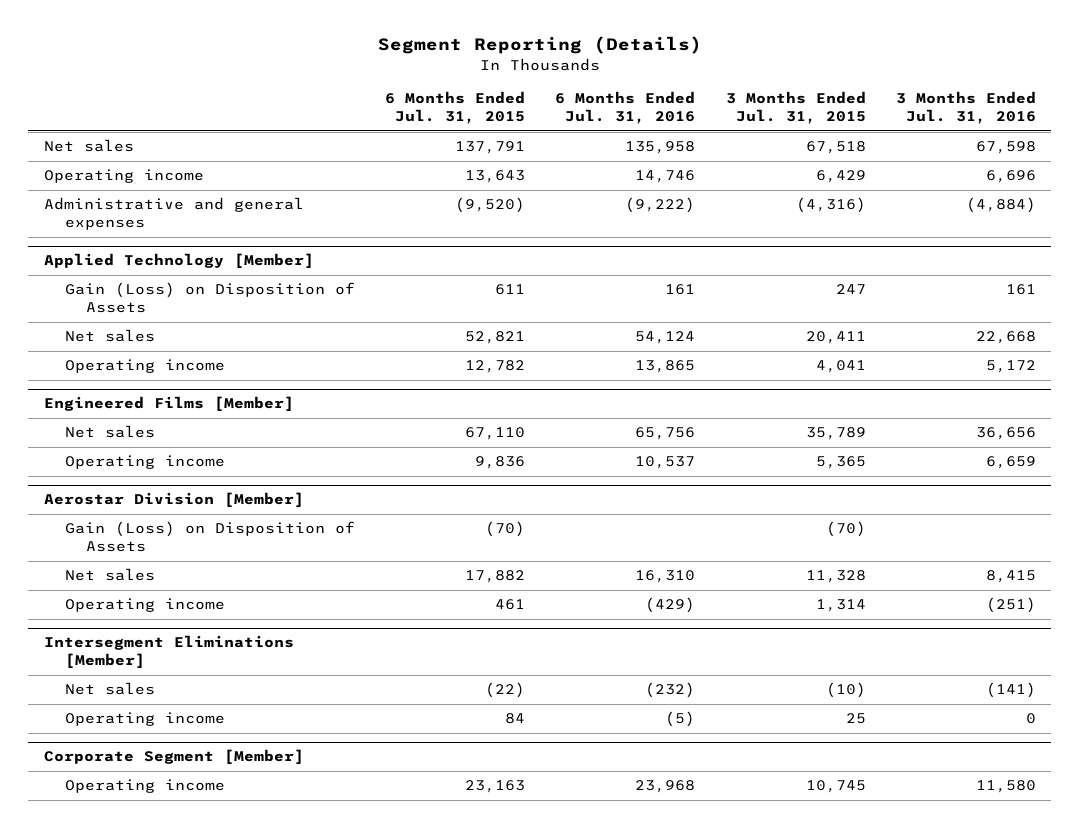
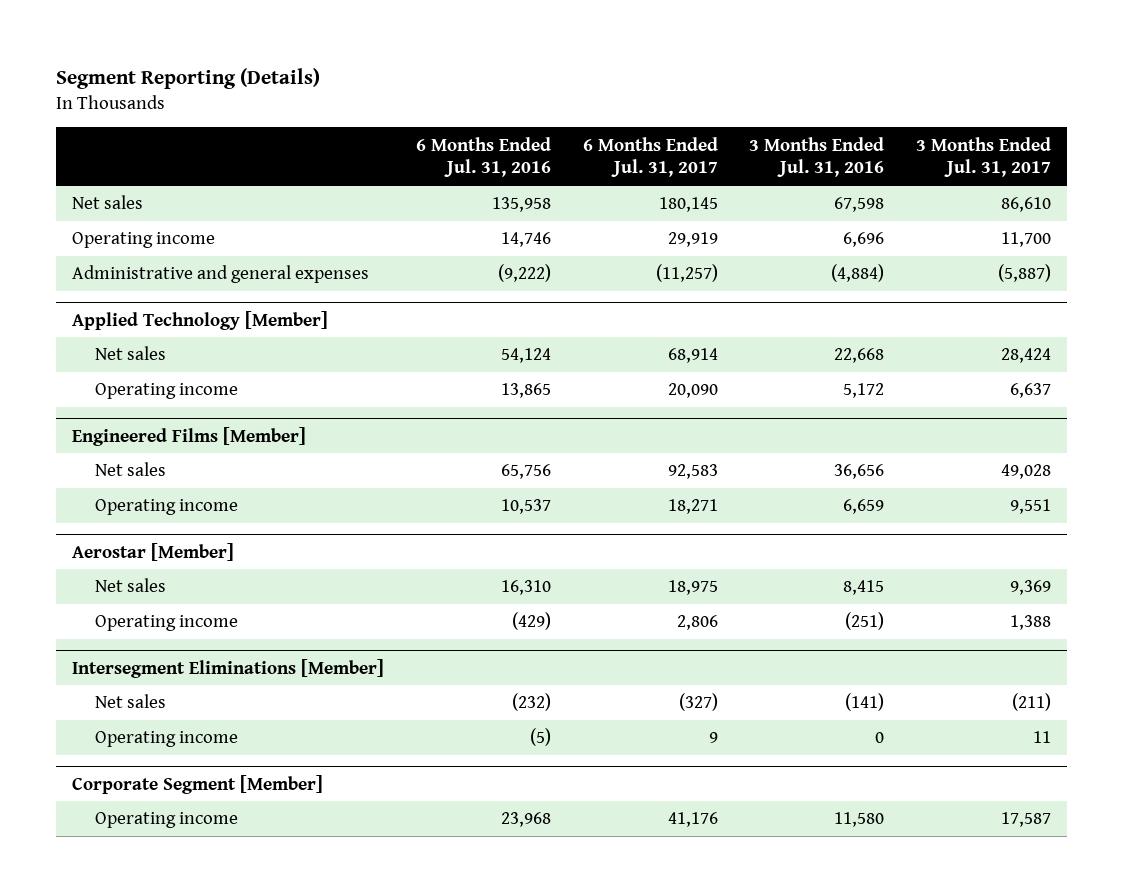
[385,91,526,125] 6 Months Ended Jul. 31, 2015 -> none
[725,91,866,125] 3 Months Ended Jul. 31, 2015 -> none
none -> [582,136,718,178] 6 Months Ended Jul. 31, 2017
none -> [916,136,1052,178] 3 Months Ended Jul. 31, 2017
[64,282,355,314] Gain (Loss) on Disposition of Assets -> none
[64,521,355,553] Gain (Loss) on Disposition of Assets -> none
[43,492,304,508] Aerostar Division [Member] -> [71,542,234,561] Aerostar [Member]

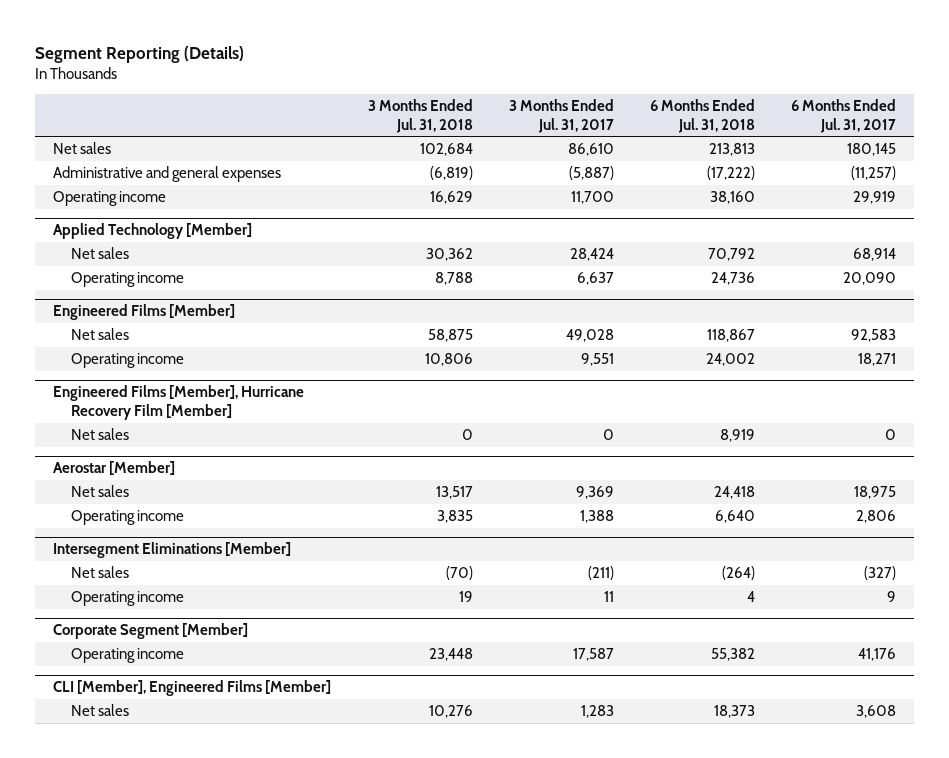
[415,136,551,178] 6 Months Ended Jul. 31, 2016 -> none
[749,136,885,178] 3 Months Ended Jul. 31, 2016 -> none
none -> [367,98,473,133] 3 Months Ended Jul. 31, 2018
none -> [649,98,755,133] 6 Months Ended Jul. 31, 2018
[71,232,215,249] Operating income -> [53,191,167,207] Operating income
none -> [53,385,305,421] Engineered Films [Member], Hurricane Recovery Film [Member]
none -> [71,428,130,441] Net sales
none -> [53,680,332,697] CLI [Member], Engineered Films [Member]
none -> [71,704,130,717] Net sales

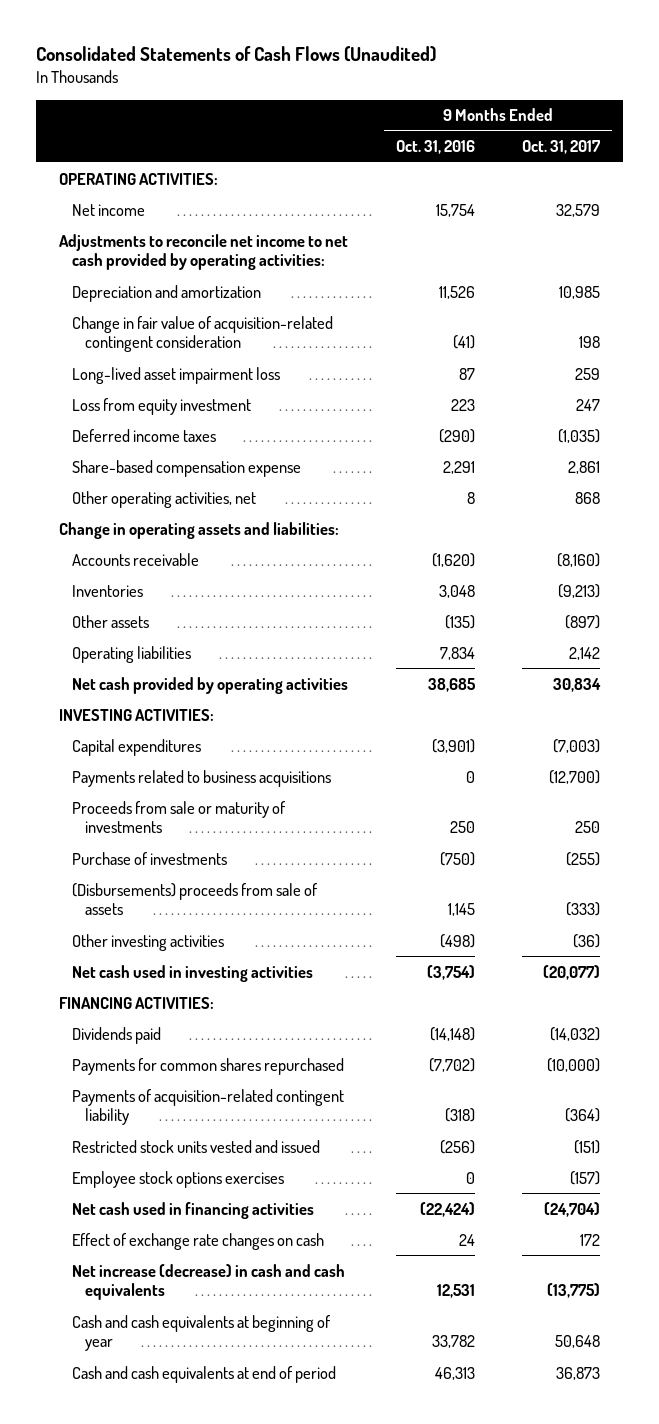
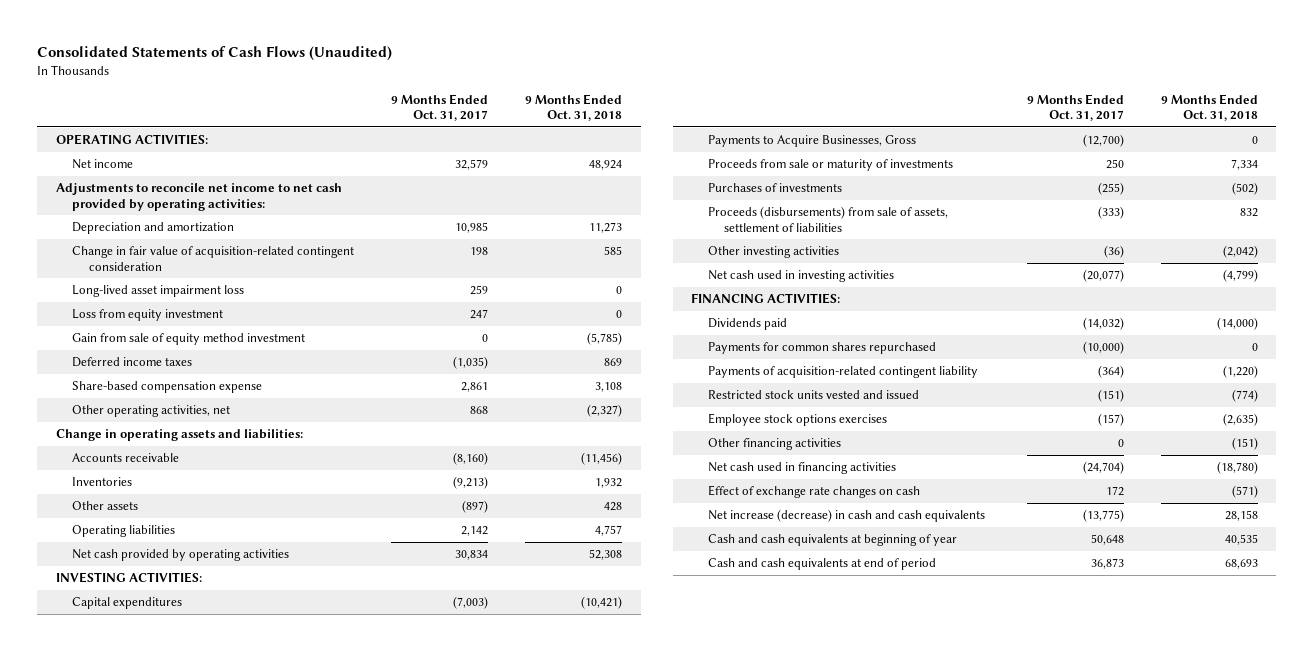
[395,140,475,155] Oct. 31, 2016 -> none
none -> [525,93,623,122] 9 Months Ended Oct. 31, 2018
none -> [72,333,306,346] Gain from sale of equity method investment
[72,769,332,787] Payments related to business acquisitions -> [707,135,916,148] Payments to Acquire Businesses, Gross
[72,851,228,865] Purchase of investments -> [707,183,842,193] Purchases of investments
[72,882,319,916] (Disbursements) proceeds from sale of assets -> [707,206,948,232] Proceeds (disbursements) from sale of assets, settlement of liabilities
none -> [707,438,841,451] Other financing activities

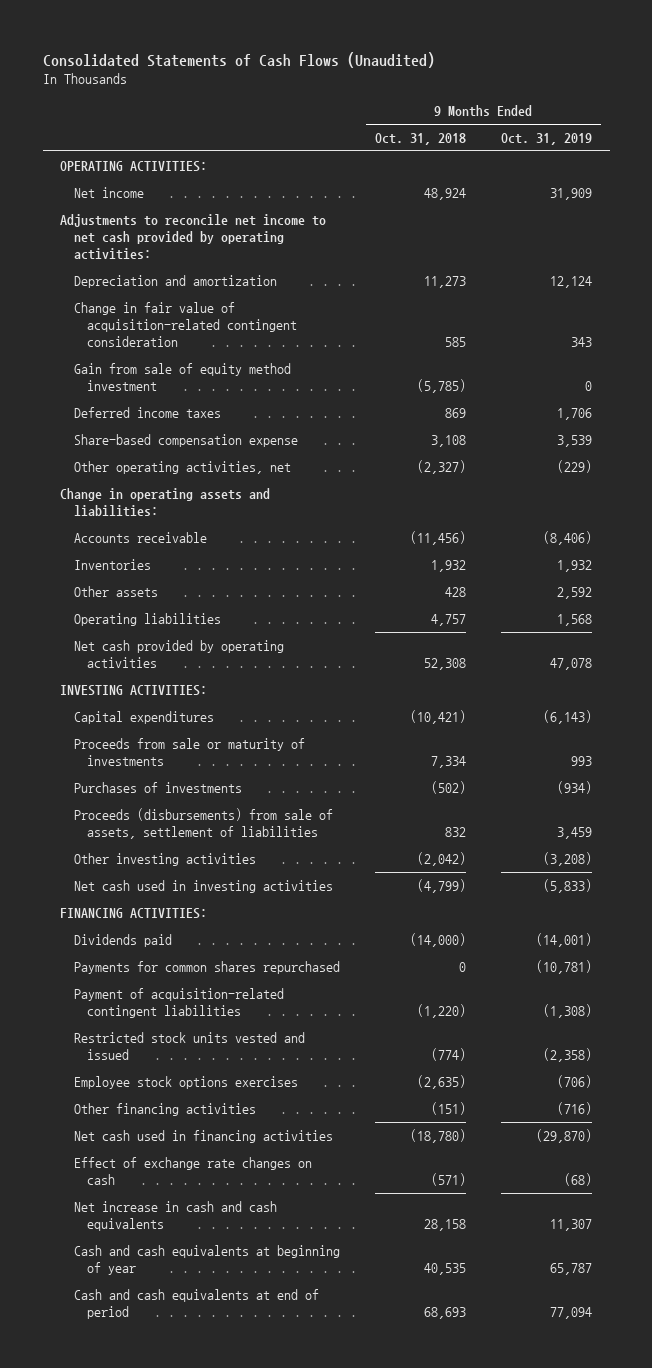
[391,93,489,122] 9 Months Ended Oct. 31, 2017 -> none
none -> [500,132,592,145] Oct. 31, 2019
[72,285,245,298] Long-lived asset impairment loss -> none
[72,309,224,322] Loss from equity investment -> none
[707,135,916,148] Payments to Acquire Businesses, Gross -> none
[707,366,978,379] Payments of acquisition-related contingent liability -> [73,987,284,1018] Payment of acquisition-related contingent liabilities
[707,509,985,523] Net increase (decrease) in cash and cash equivalents -> [73,1200,277,1231] Net increase in cash and cash equivalents

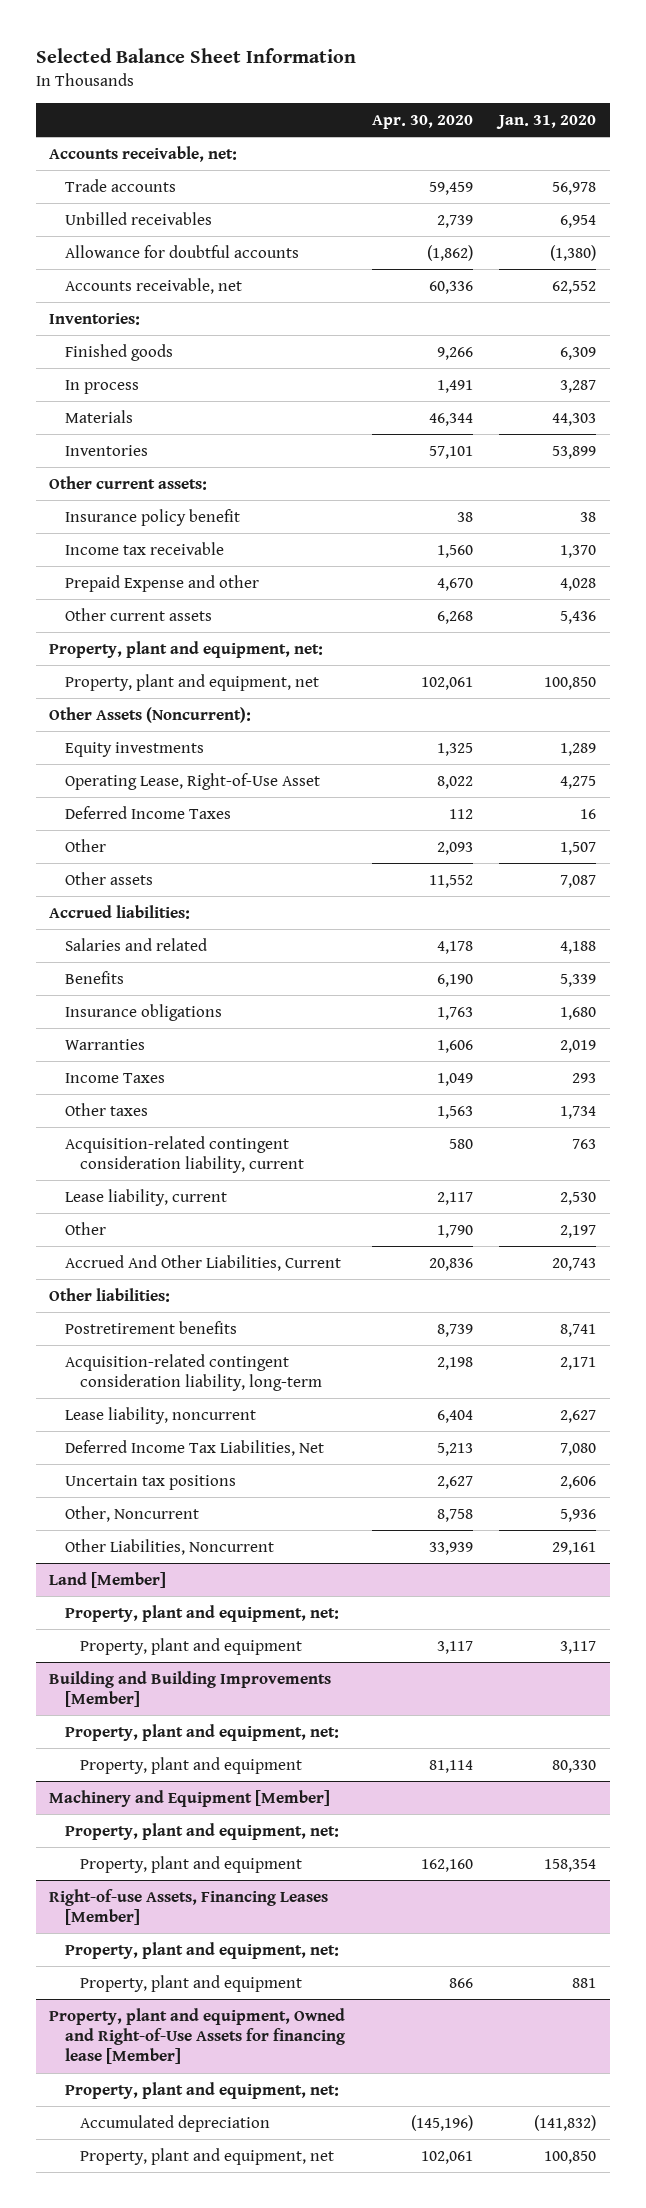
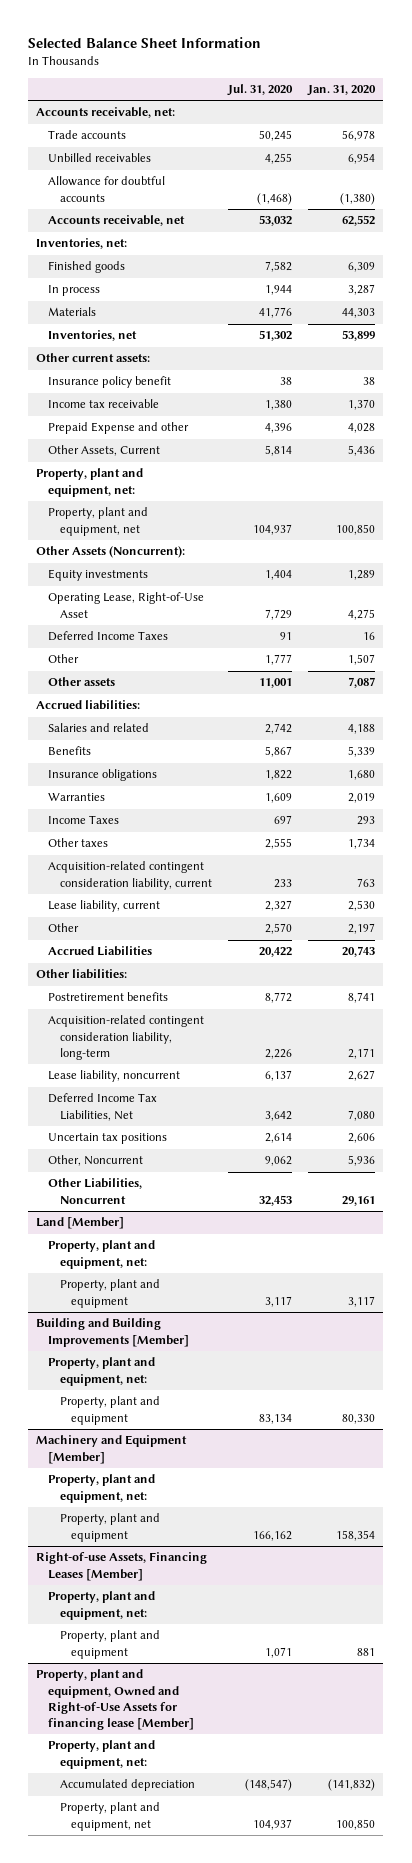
[371,114,473,129] Apr. 30, 2020 -> none
none -> [226,84,293,97] Jul. 31, 2020
[49,312,141,325] Inventories: -> [36,238,128,250] Inventories, net:
[64,444,148,456] Inventories -> [48,330,138,342] Inventories, net
[64,607,212,621] Other current assets -> [48,445,161,457] Other Assets, Current
[64,1254,341,1271] Accrued And Other Liabilities, Current -> [48,946,153,957] Accrued Liabilities

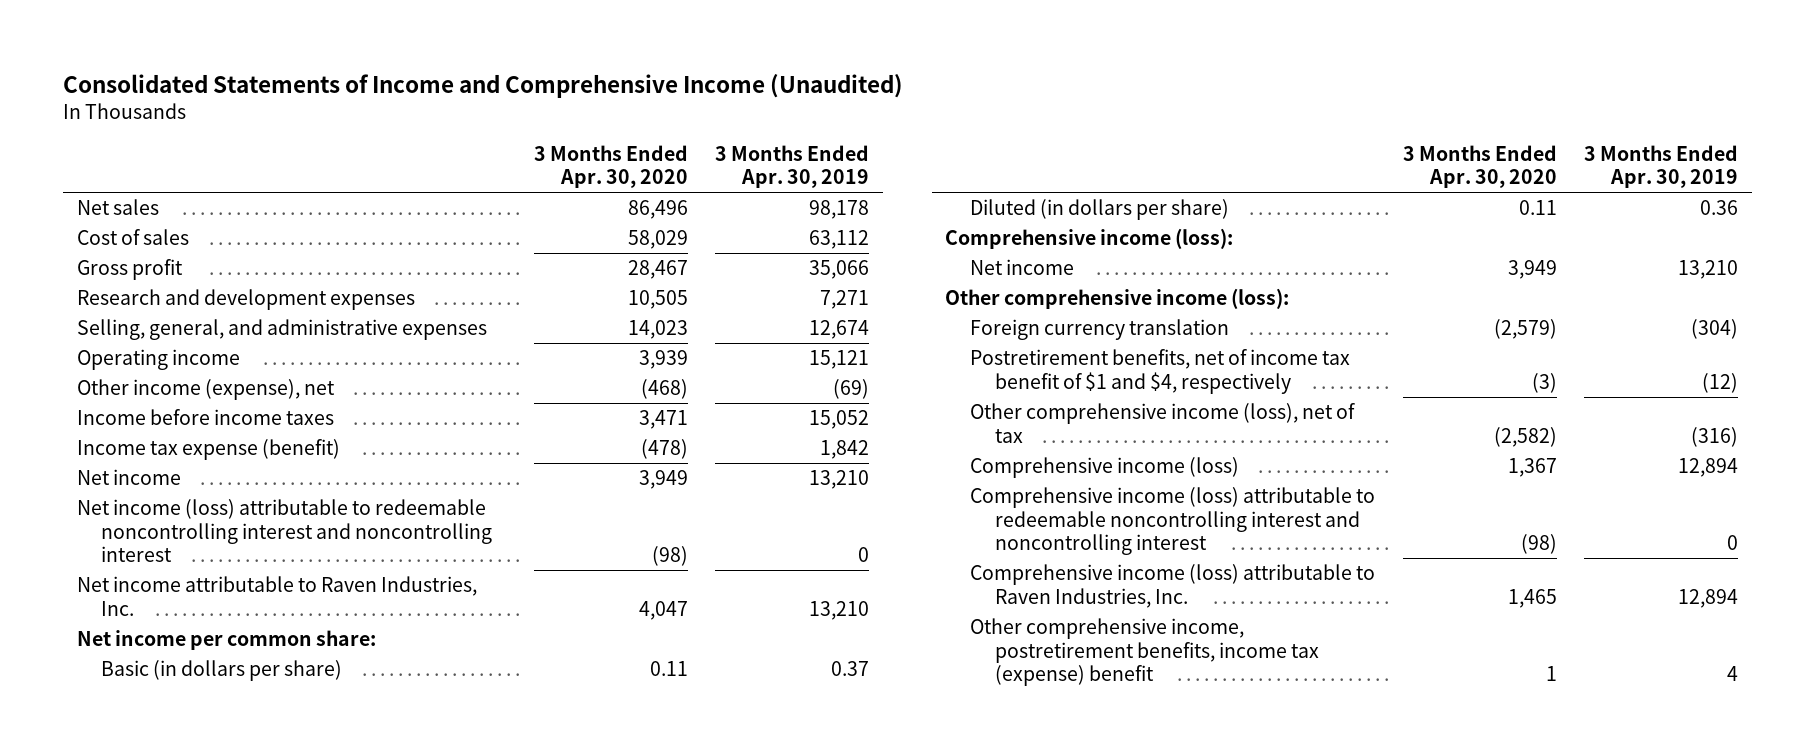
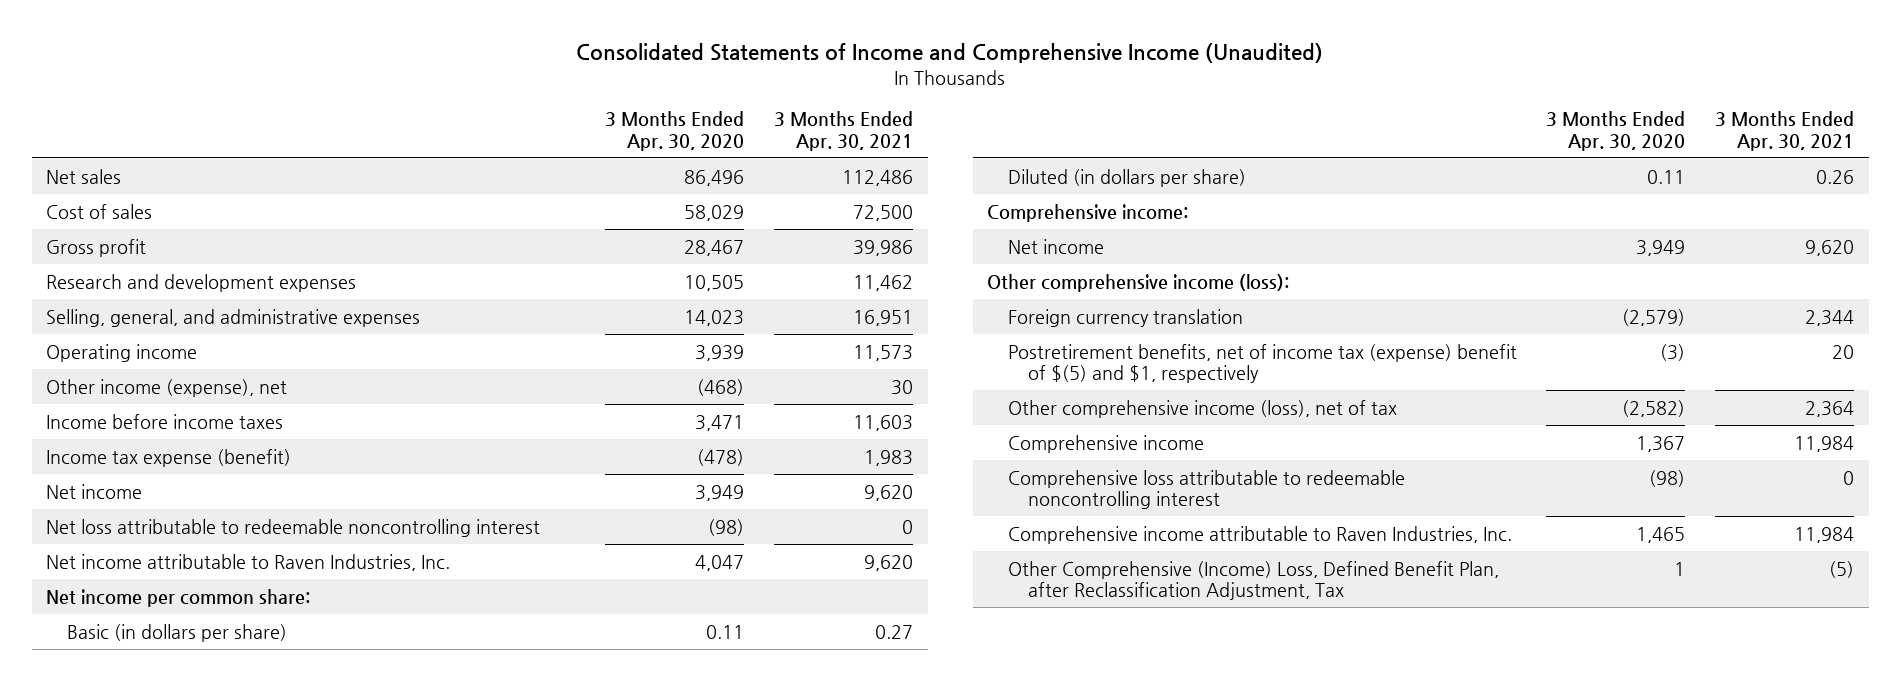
[715,144,870,189] 3 Months Ended Apr. 30, 2019 -> none
none -> [773,111,913,151] 3 Months Ended Apr. 30, 2021
[76,499,493,563] Net income (loss) attributable to redeemable noncontrolling interest and noncontrolling interest -> [46,518,541,537] Net loss attributable to redeemable noncontrolling interest
[945,228,1234,250] Comprehensive income (loss): -> [987,203,1189,222] Comprehensive income:
[970,349,1351,394] Postretirement benefits, net of income tax benefit of $1 and $4, respectively -> [1007,343,1517,384] Postretirement benefits, net of income tax (expense) benefit of $(5) and $1, respectively
[970,457,1240,479] Comprehensive income (loss) -> [1007,434,1204,453] Comprehensive income
[970,487,1376,556] Comprehensive income (loss) attributable to redeemable noncontrolling interest and noncontrolling interest -> [1007,469,1405,510] Comprehensive loss attributable to redeemable noncontrolling interest
[970,564,1376,608] Comprehensive income (loss) attributable to Raven Industries, Inc. -> [1007,525,1512,544] Comprehensive income attributable to Raven Industries, Inc.
[970,618,1319,687] Other comprehensive income, postretirement benefits, income tax (expense) benefit -> [1007,560,1499,601] Other Comprehensive (Income) Loss, Defined Benefit Plan, after Reclassification Adjustment, Tax

